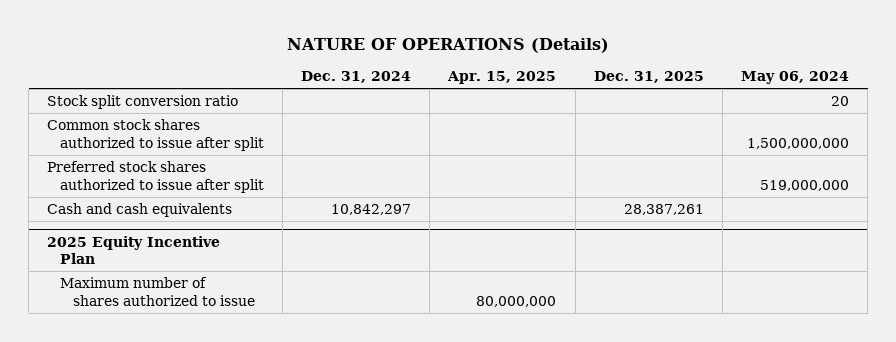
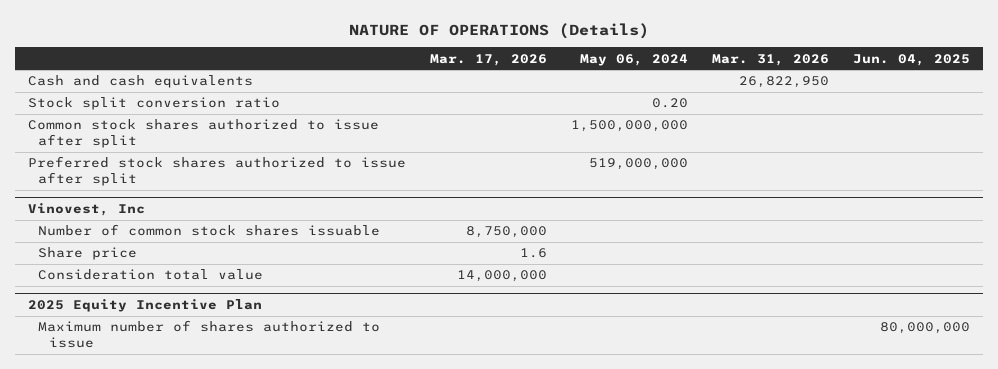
[301,71,412,84] Dec. 31, 2024 -> none
[447,71,557,85] Apr. 15, 2025 -> none
[593,71,704,84] Dec. 31, 2025 -> none
none -> [429,53,547,66] Mar. 17, 2026
none -> [712,53,830,66] Mar. 31, 2026
none -> [853,53,971,66] Jun. 04, 2025
[47,203,233,218] Cash and cash equivalents -> [27,75,253,89] Cash and cash equivalents
[830,96,849,107] 20 -> [651,98,688,109] 0.20
none -> [27,203,145,217] Vinovest, Inc
none -> [38,224,381,237] Number of common stock shares issuable
none -> [38,247,138,261] Share price
none -> [38,269,264,281] Consideration total value

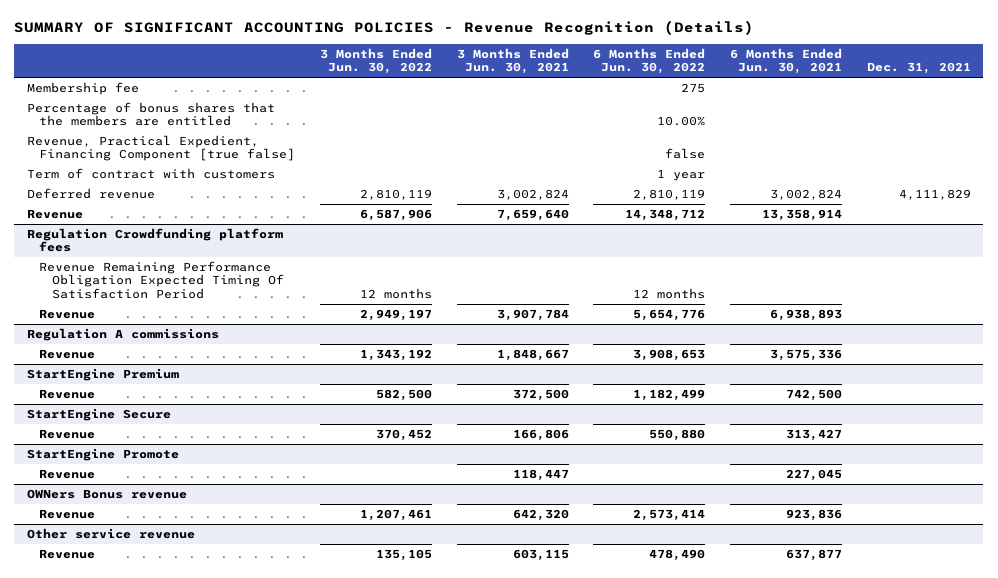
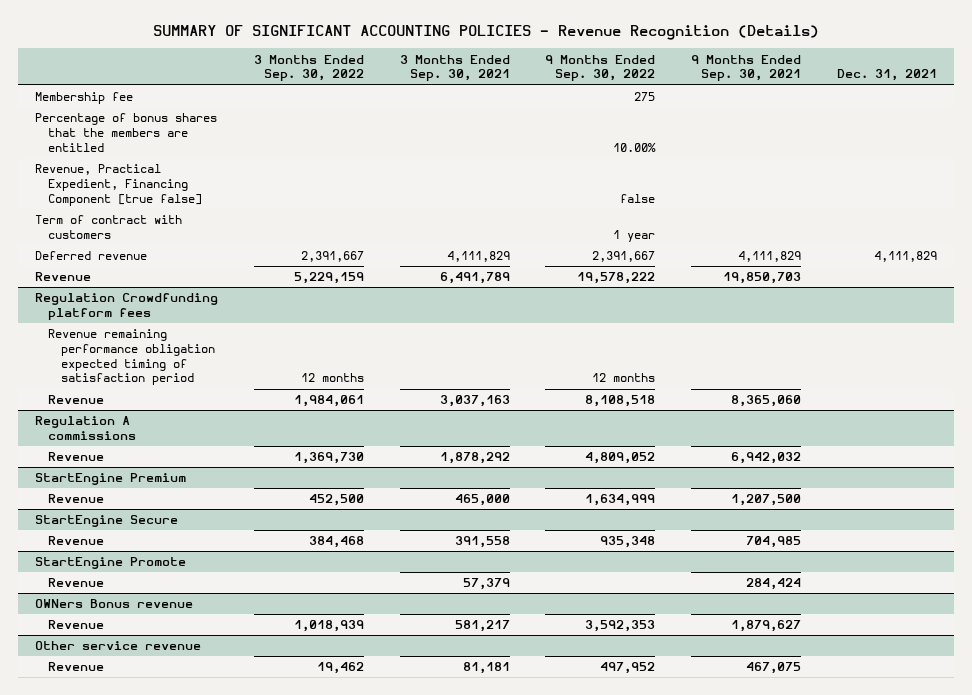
[320,47,433,75] 3 Months Ended Jun. 30, 2022 -> none
[456,47,569,75] 3 Months Ended Jun. 30, 2021 -> none
[593,47,706,75] 6 Months Ended Jun. 30, 2022 -> none
[730,47,843,75] 6 Months Ended Jun. 30, 2021 -> none
none -> [254,54,365,82] 3 Months Ended Sep. 30, 2022
none -> [399,54,510,82] 3 Months Ended Sep. 30, 2021
none -> [545,54,656,82] 9 Months Ended Sep. 30, 2022
none -> [690,54,801,82] 9 Months Ended Sep. 30, 2021
[39,261,285,299] Revenue Remaining Performance Obligation Expected Timing Of Satisfaction Period -> [48,329,215,386] Revenue remaining performance obligation expected timing of satisfaction period

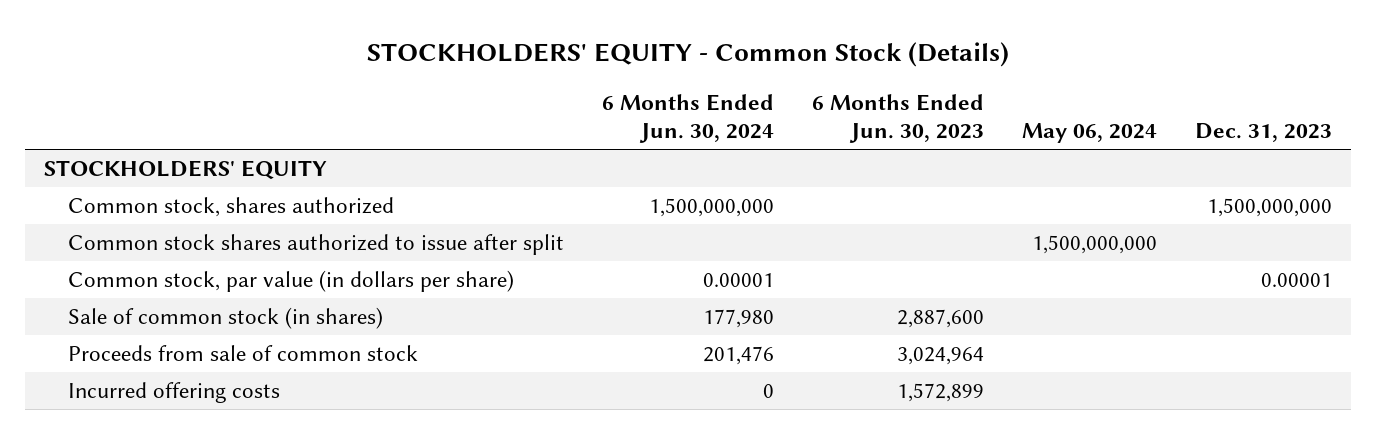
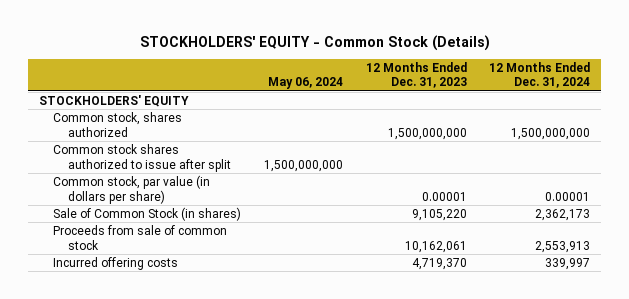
[602,93,775,144] 6 Months Ended Jun. 30, 2024 -> none
[812,93,985,144] 6 Months Ended Jun. 30, 2023 -> none
[1195,123,1333,143] Dec. 31, 2023 -> none
none -> [365,61,467,89] 12 Months Ended Dec. 31, 2023
none -> [489,61,591,89] 12 Months Ended Dec. 31, 2024
[68,306,384,329] Sale of common stock (in shares) -> [53,207,242,222] Sale of Common Stock (in shares)

